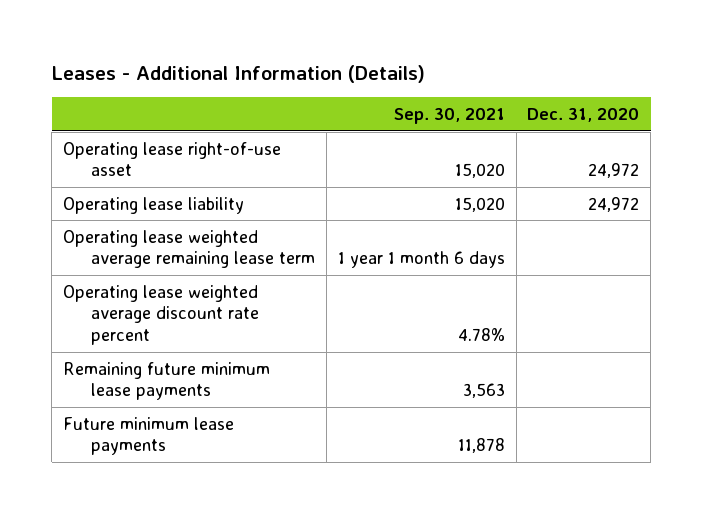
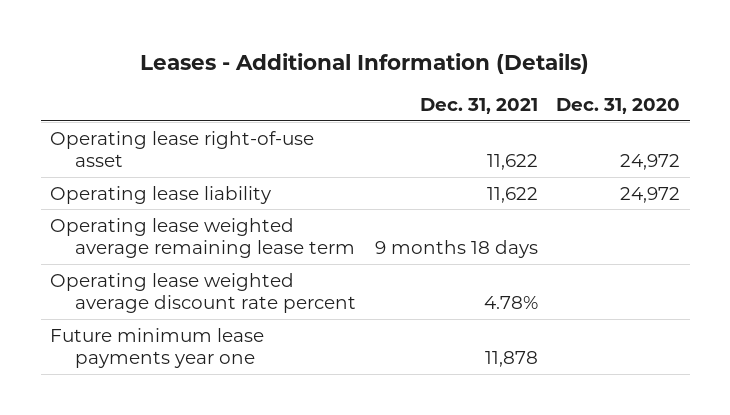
[393,108,505,125] Sep. 30, 2021 -> none
none -> [419,97,538,114] Dec. 31, 2021
[63,361,271,401] Remaining future minimum lease payments -> none
[63,416,235,456] Future minimum lease payments -> [50,327,265,368] Future minimum lease payments year one

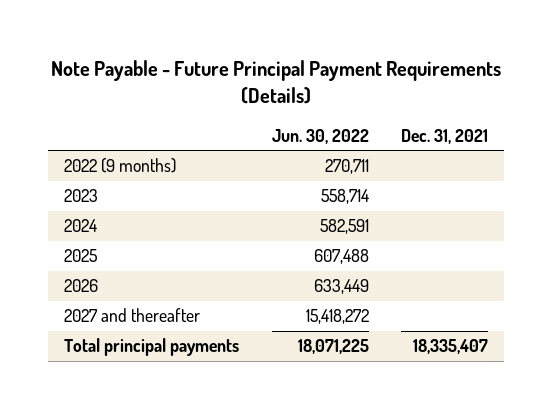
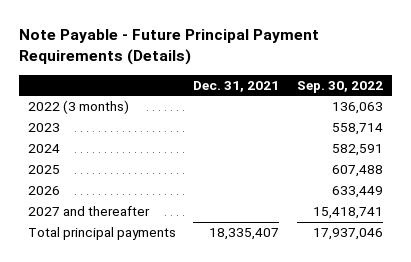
[271,128,369,144] Jun. 30, 2022 -> none
none -> [297,80,384,93] Sep. 30, 2022
[64,158,177,174] 2022 (9 months) -> [27,100,129,115] 2022 (3 months)

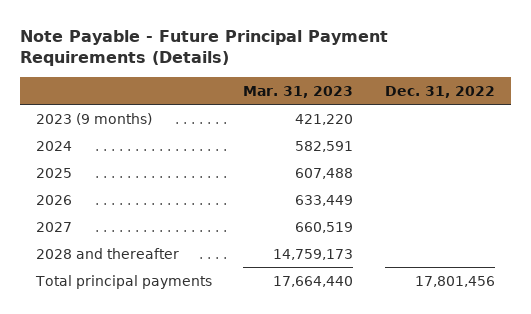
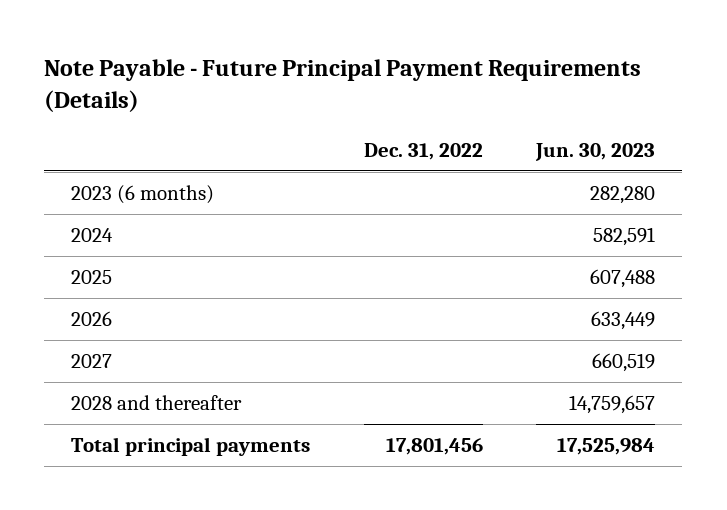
[243,85,354,98] Mar. 31, 2023 -> none
none -> [535,142,656,161] Jun. 30, 2023
[35,112,152,125] 2023 (9 months) -> [71,184,215,204] 2023 (6 months)

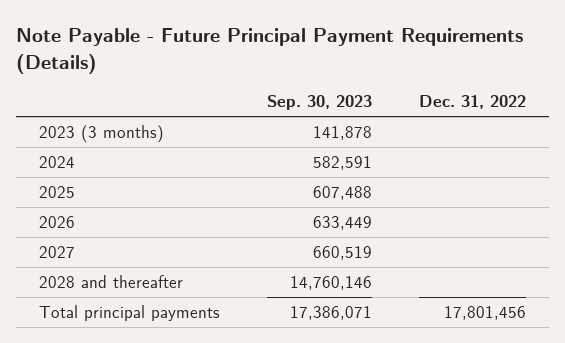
[535,142,656,161] Jun. 30, 2023 -> none
none -> [266,94,372,110] Sep. 30, 2023
[71,184,215,204] 2023 (6 months) -> [39,124,165,143] 2023 (3 months)

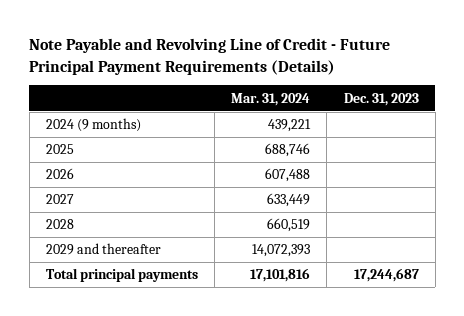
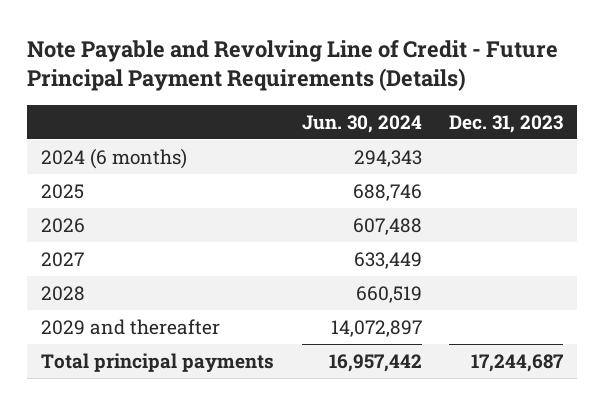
[231,92,311,106] Mar. 31, 2024 -> none
none -> [301,114,422,133] Jun. 30, 2024
[45,118,141,133] 2024 (9 months) -> [40,147,187,169] 2024 (6 months)

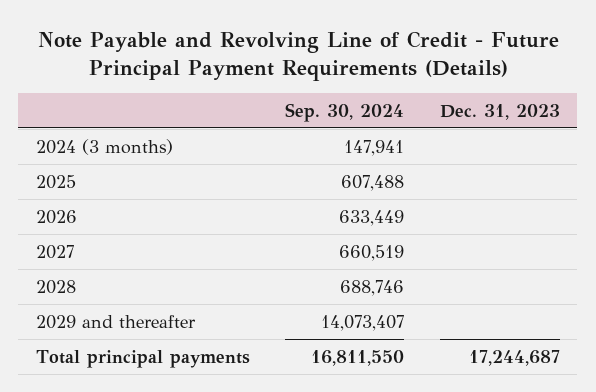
[301,114,422,133] Jun. 30, 2024 -> none
none -> [285,102,405,122] Sep. 30, 2024
[40,147,187,169] 2024 (6 months) -> [36,138,174,155] 2024 (3 months)

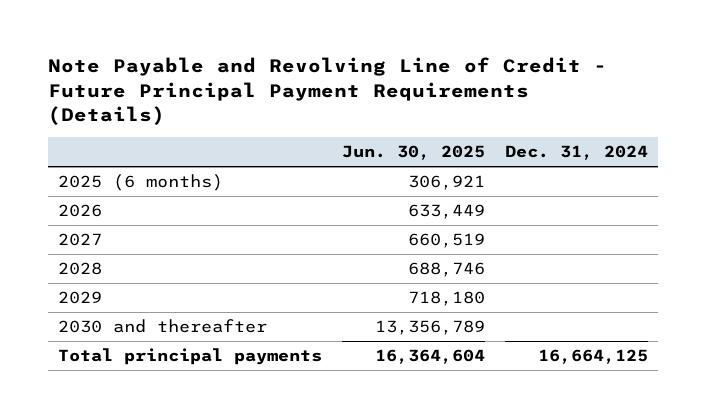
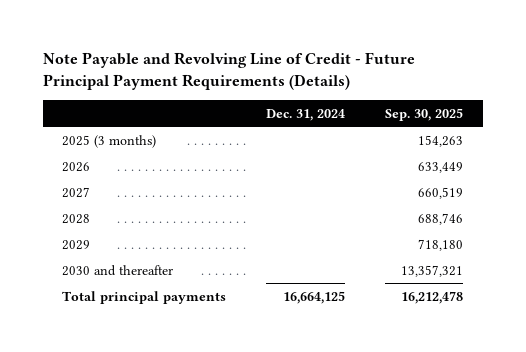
[341,145,485,161] Jun. 30, 2025 -> none
none -> [385,107,464,121] Sep. 30, 2025
[57,174,223,192] 2025 (6 months) -> [62,134,157,148] 2025 (3 months)

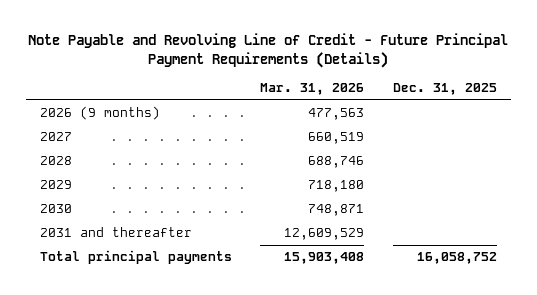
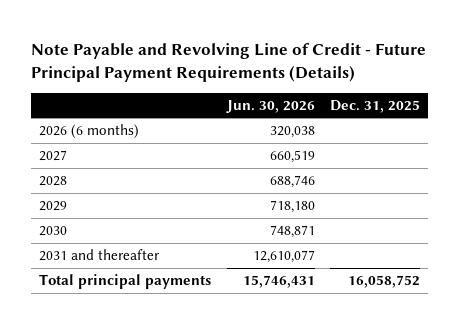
[260,83,365,96] Mar. 31, 2026 -> none
none -> [225,99,315,113] Jun. 30, 2026
[40,106,161,121] 2026 (9 months) -> [39,124,140,140] 2026 (6 months)

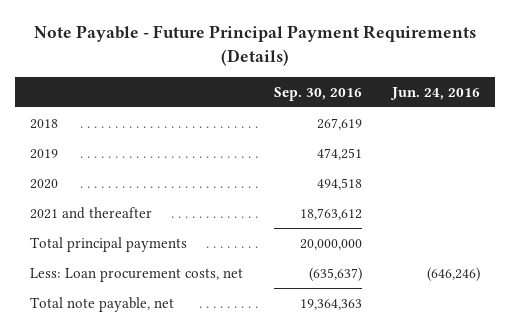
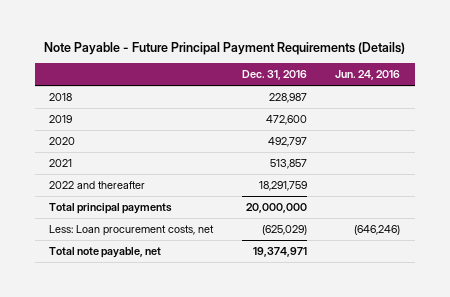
[273,86,362,101] Sep. 30, 2016 -> none
none -> [241,70,307,81] Dec. 31, 2016
none -> [49,159,73,168] 2021
[30,206,153,219] 2021 and thereafter -> [49,181,146,190] 2022 and thereafter

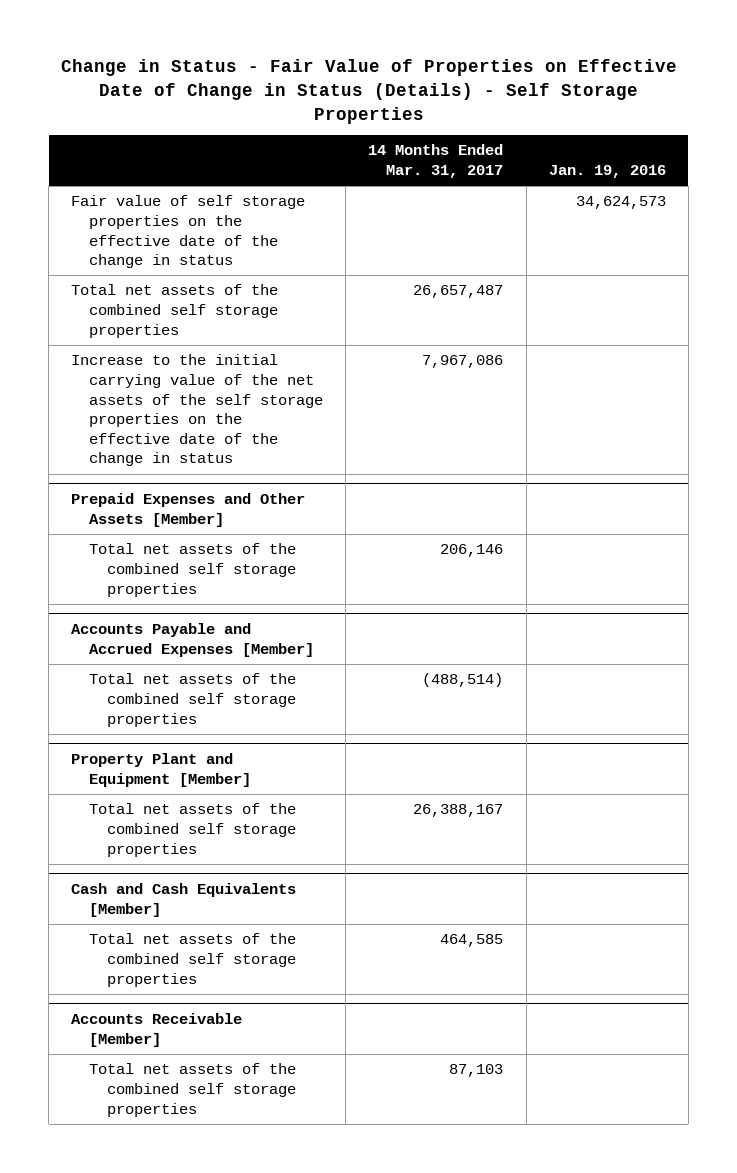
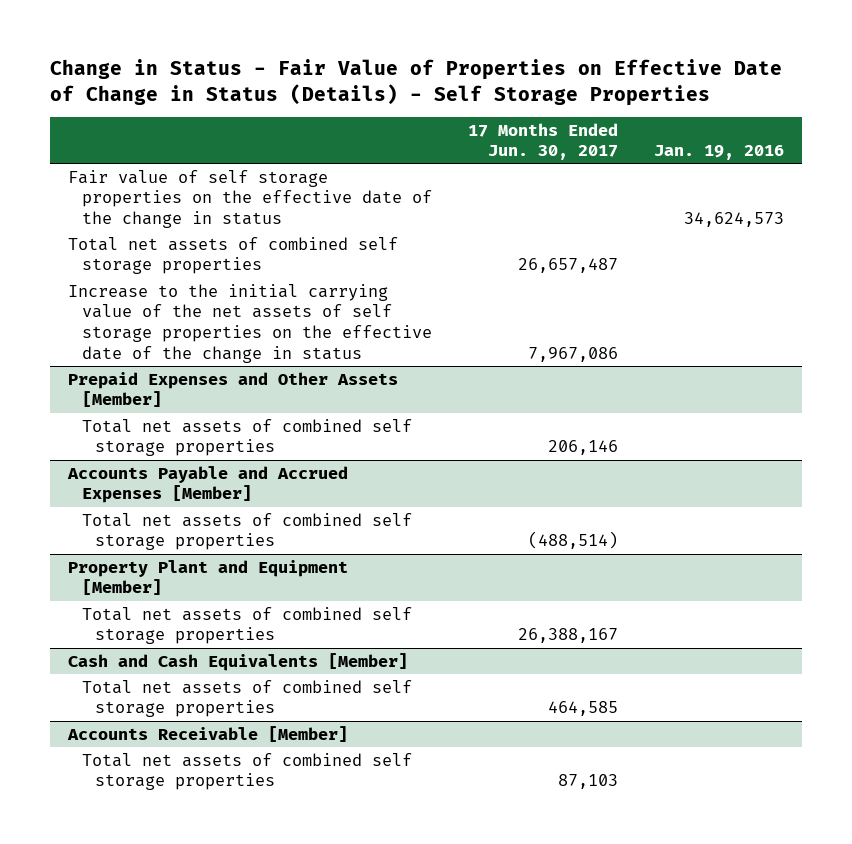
[368,144,504,179] 14 Months Ended Mar. 31, 2017 -> none
none -> [467,122,618,161] 17 Months Ended Jun. 30, 2017
[71,284,279,338] Total net assets of the combined self storage properties -> [67,236,398,275] Total net assets of combined self storage properties
[71,354,324,467] Increase to the initial carrying value of the net assets of the self storage properties on the effective date of the change in status -> [67,283,432,363] Increase to the initial carrying value of the net assets of self storage properties on the effective date of the change in status
[89,543,297,597] Total net assets of the combined self storage properties -> [81,418,412,457] Total net assets of combined self storage properties
[89,673,297,727] Total net assets of the combined self storage properties -> [81,512,412,551] Total net assets of combined self storage properties
[89,803,297,857] Total net assets of the combined self storage properties -> [81,606,412,645] Total net assets of combined self storage properties
[89,933,297,987] Total net assets of the combined self storage properties -> [81,679,412,718] Total net assets of combined self storage properties
[89,1063,297,1117] Total net assets of the combined self storage properties -> [81,752,412,791] Total net assets of combined self storage properties

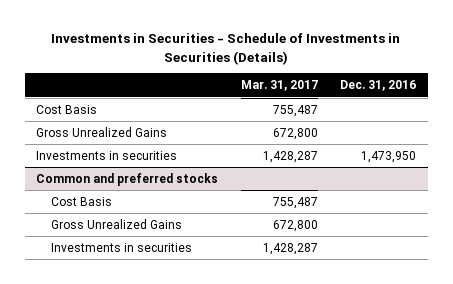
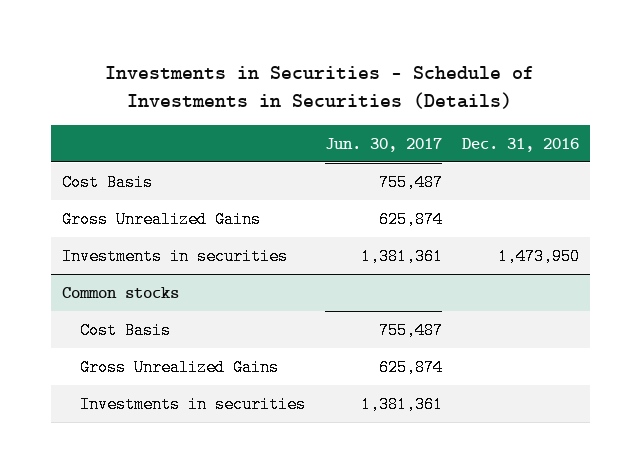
[240,80,318,92] Mar. 31, 2017 -> none
none -> [324,137,442,152] Jun. 30, 2017
[36,172,219,186] Common and preferred stocks -> [61,286,179,298] Common stocks

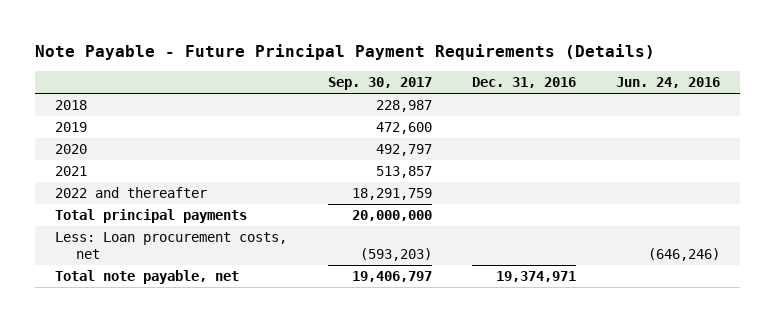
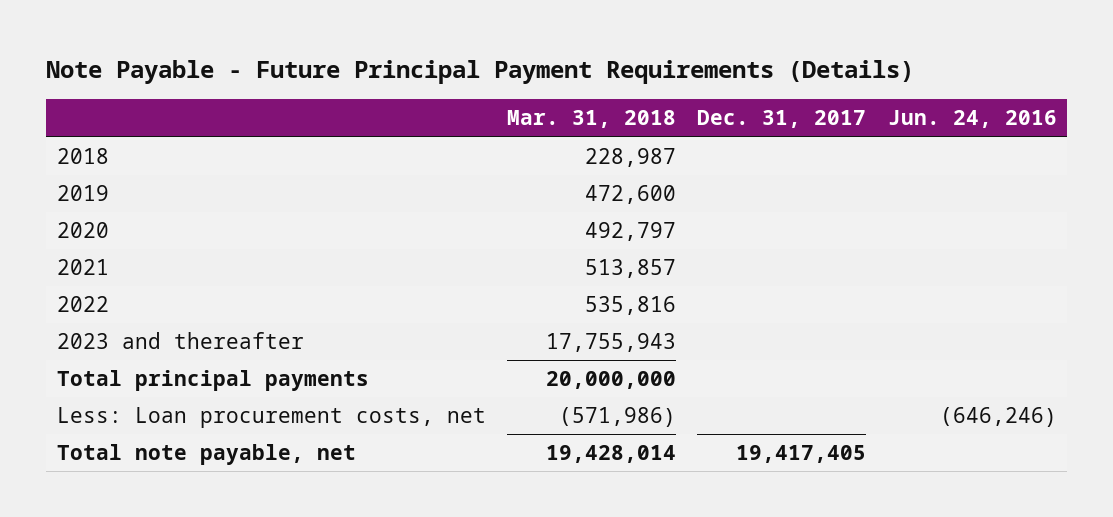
[327,77,432,91] Sep. 30, 2017 -> none
[472,77,577,89] Dec. 31, 2016 -> none
none -> [507,110,677,129] Mar. 31, 2018
none -> [697,110,867,129] Dec. 31, 2017
none -> [56,296,109,313] 2022
[55,187,208,199] 2022 and thereafter -> [56,332,304,350] 2023 and thereafter

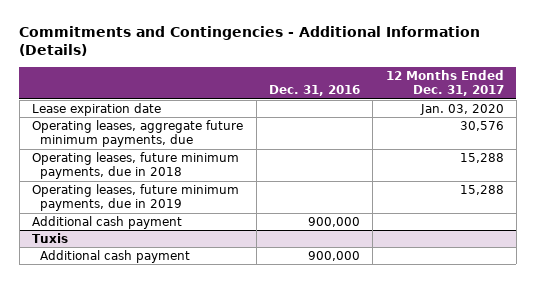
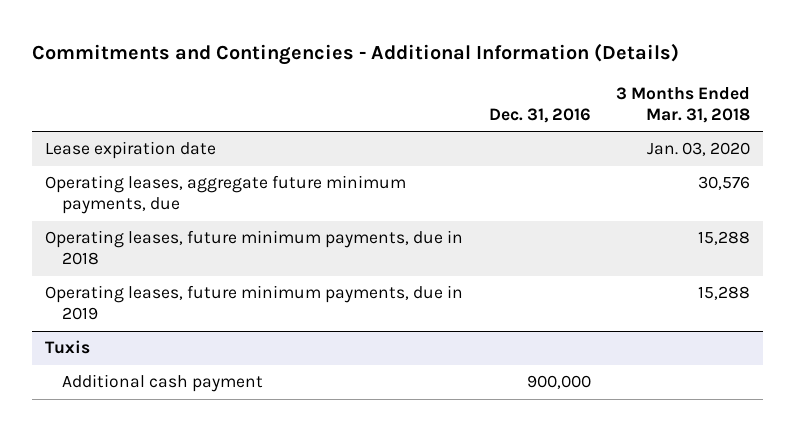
[385,69,504,97] 12 Months Ended Dec. 31, 2017 -> none
none -> [616,86,751,123] 3 Months Ended Mar. 31, 2018
[32,215,183,229] Additional cash payment -> none

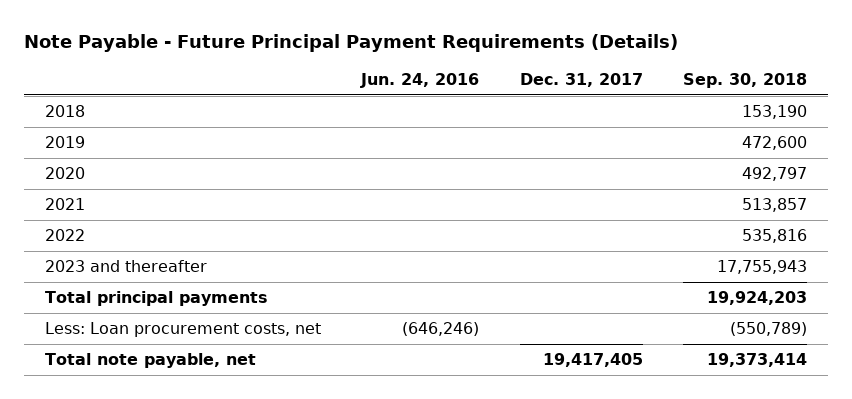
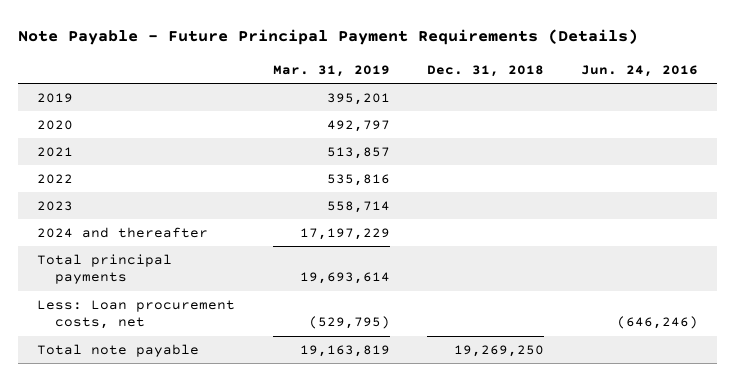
[519,73,643,88] Dec. 31, 2017 -> none
[683,73,808,89] Sep. 30, 2018 -> none
none -> [272,64,390,77] Mar. 31, 2019
none -> [426,64,544,77] Dec. 31, 2018
[44,105,85,118] 2018 -> none
none -> [37,201,74,212] 2023
[44,260,207,273] 2023 and thereafter -> [37,227,209,239] 2024 and thereafter
[44,353,256,369] Total note payable, net -> [37,344,200,358] Total note payable

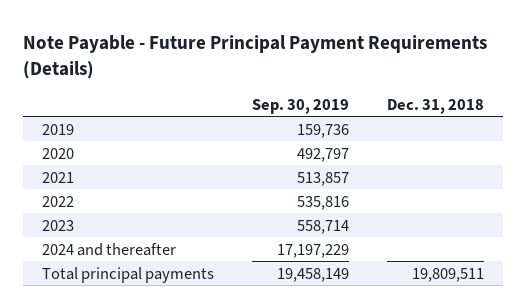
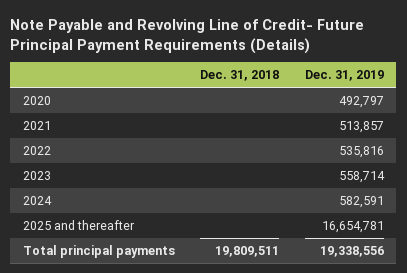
[23,35,488,80] Note Payable - Future Principal Payment Requirements (Details) -> [10,18,365,54] Note Payable and Revolving Line of Credit- Future Principal Payment Requirements (Details)
[252,98,350,114] Sep. 30, 2019 -> none
none -> [304,70,384,82] Dec. 31, 2019
[42,123,75,135] 2019 -> none
none -> [22,195,52,205] 2024
[42,242,177,256] 2024 and thereafter -> [22,219,135,230] 2025 and thereafter

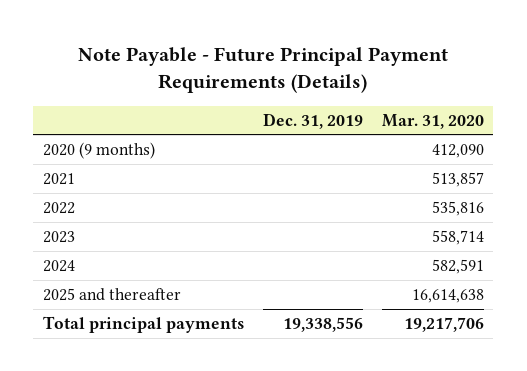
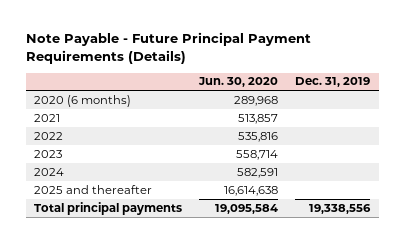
[381,113,484,129] Mar. 31, 2020 -> none
none -> [198,77,279,88] Jun. 30, 2020
[42,142,155,160] 2020 (9 months) -> [34,94,132,107] 2020 (6 months)

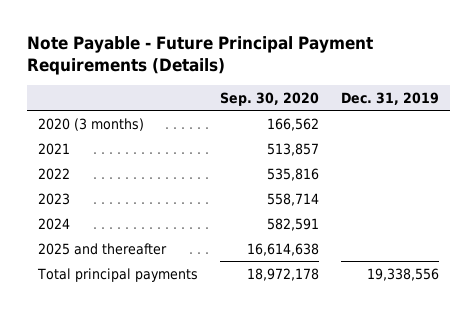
[198,77,279,88] Jun. 30, 2020 -> none
none -> [219,91,319,106] Sep. 30, 2020
[34,94,132,107] 2020 (6 months) -> [37,117,144,131] 2020 (3 months)

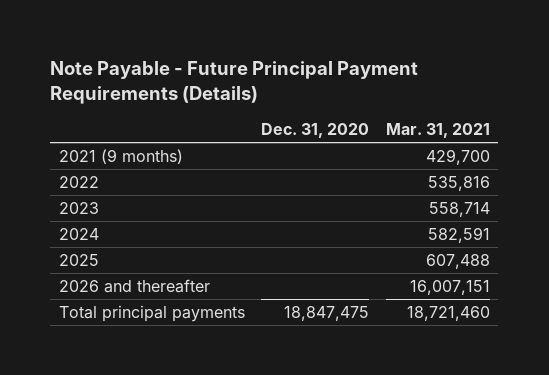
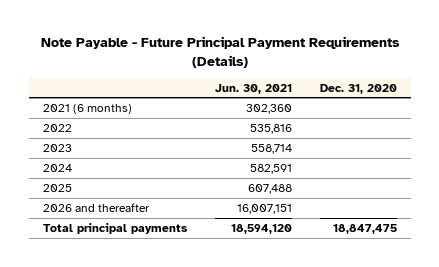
[386,122,491,138] Mar. 31, 2021 -> none
none -> [214,83,292,94] Jun. 30, 2021
[58,148,183,164] 2021 (9 months) -> [42,103,132,114] 2021 (6 months)

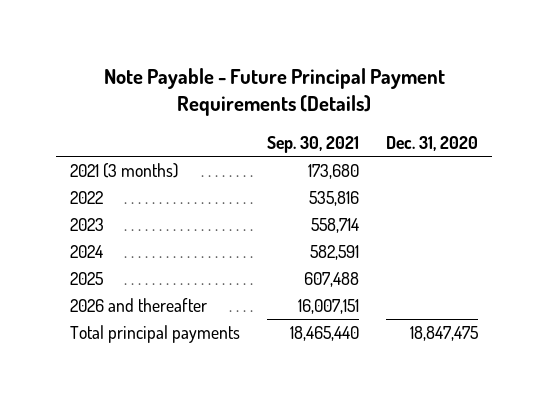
[214,83,292,94] Jun. 30, 2021 -> none
none -> [267,136,360,154] Sep. 30, 2021
[42,103,132,114] 2021 (6 months) -> [69,163,178,179] 2021 (3 months)

